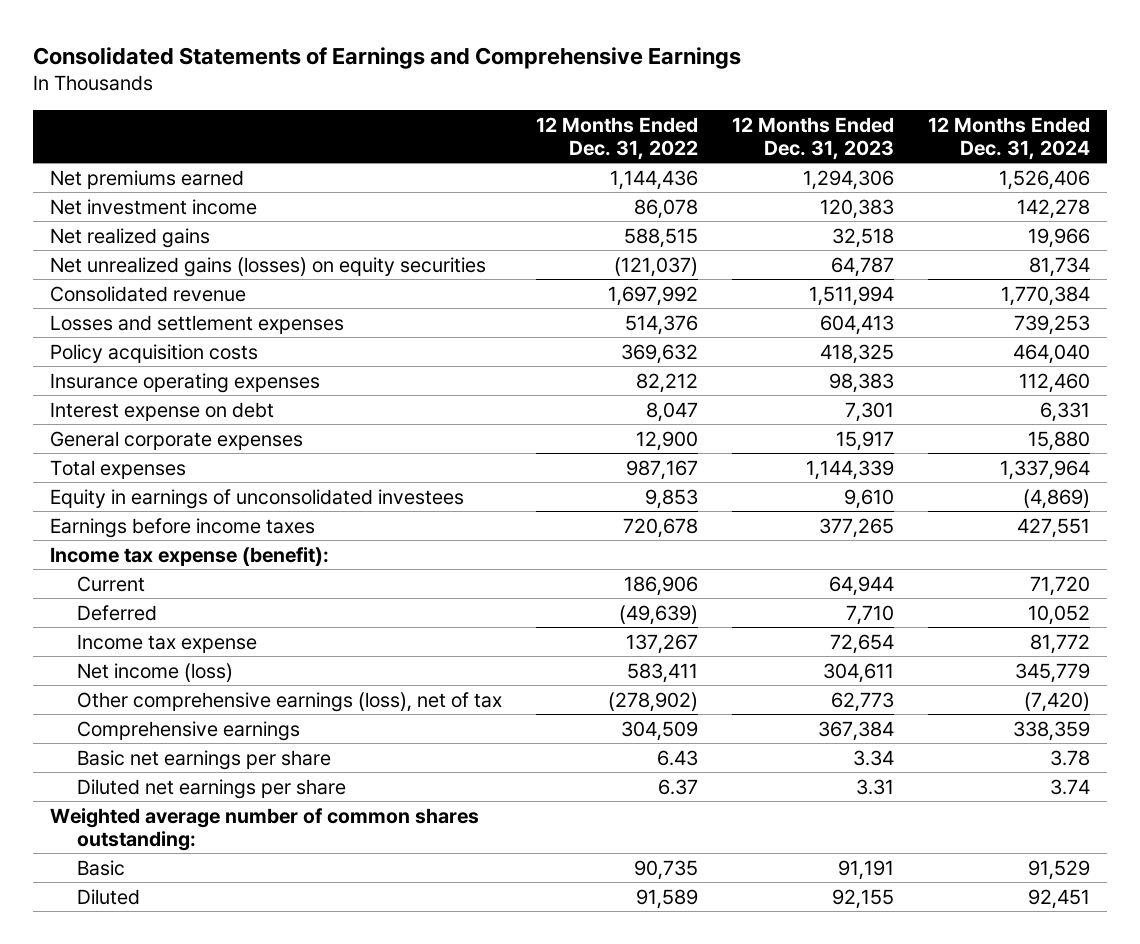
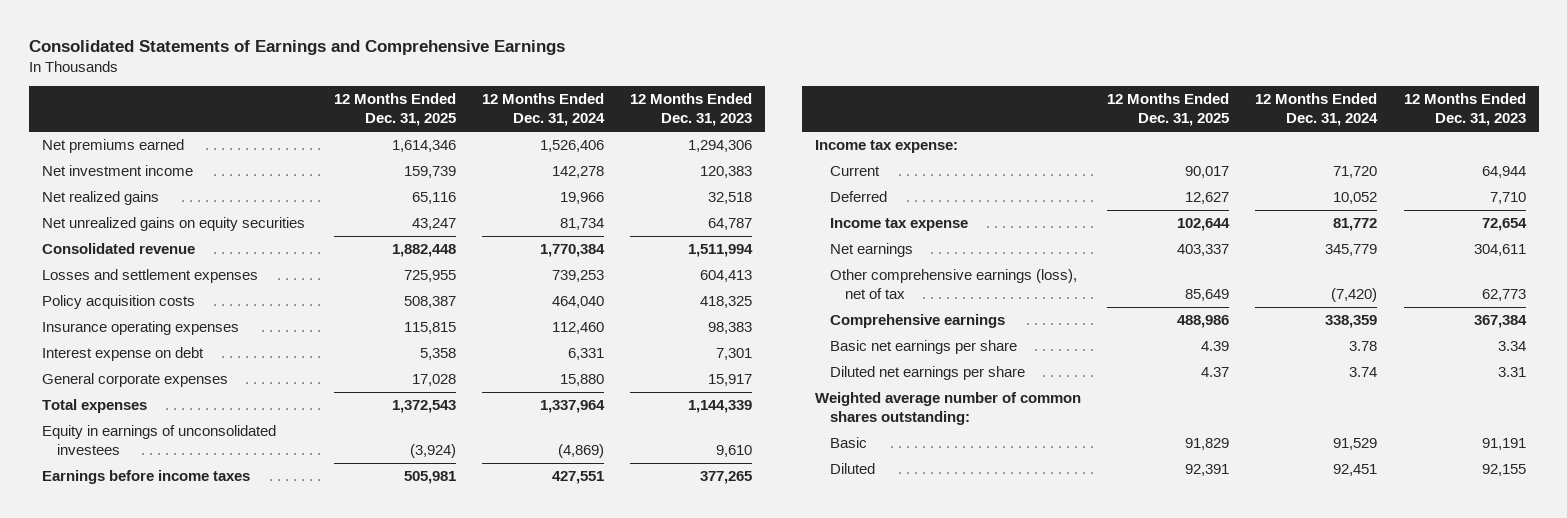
[536,116,699,160] 12 Months Ended Dec. 31, 2022 -> none
none -> [333,93,456,127] 12 Months Ended Dec. 31, 2025
[49,256,486,277] Net unrealized gains (losses) on equity securities -> [41,216,305,231] Net unrealized gains on equity securities
[49,546,329,566] Income tax expense (benefit): -> [815,139,959,153] Income tax expense:
[77,662,234,682] Net income (loss) -> [830,242,914,257] Net earnings

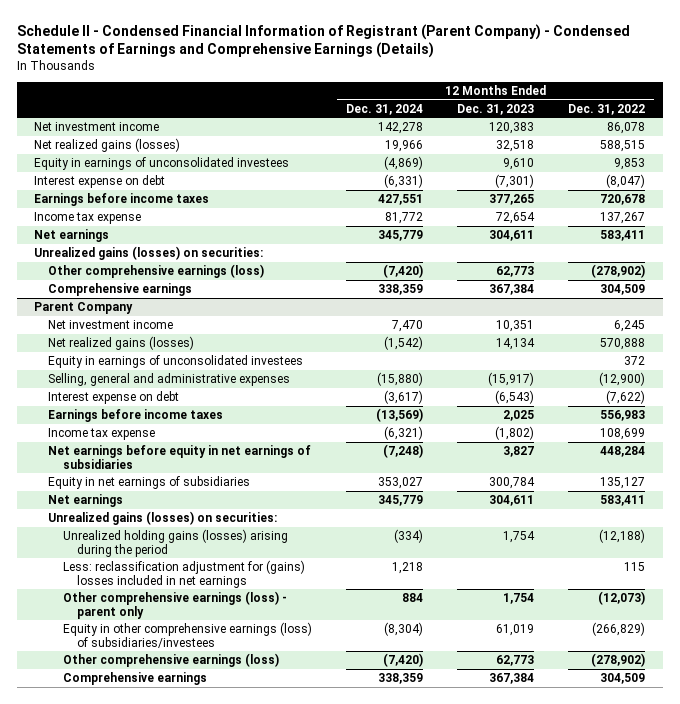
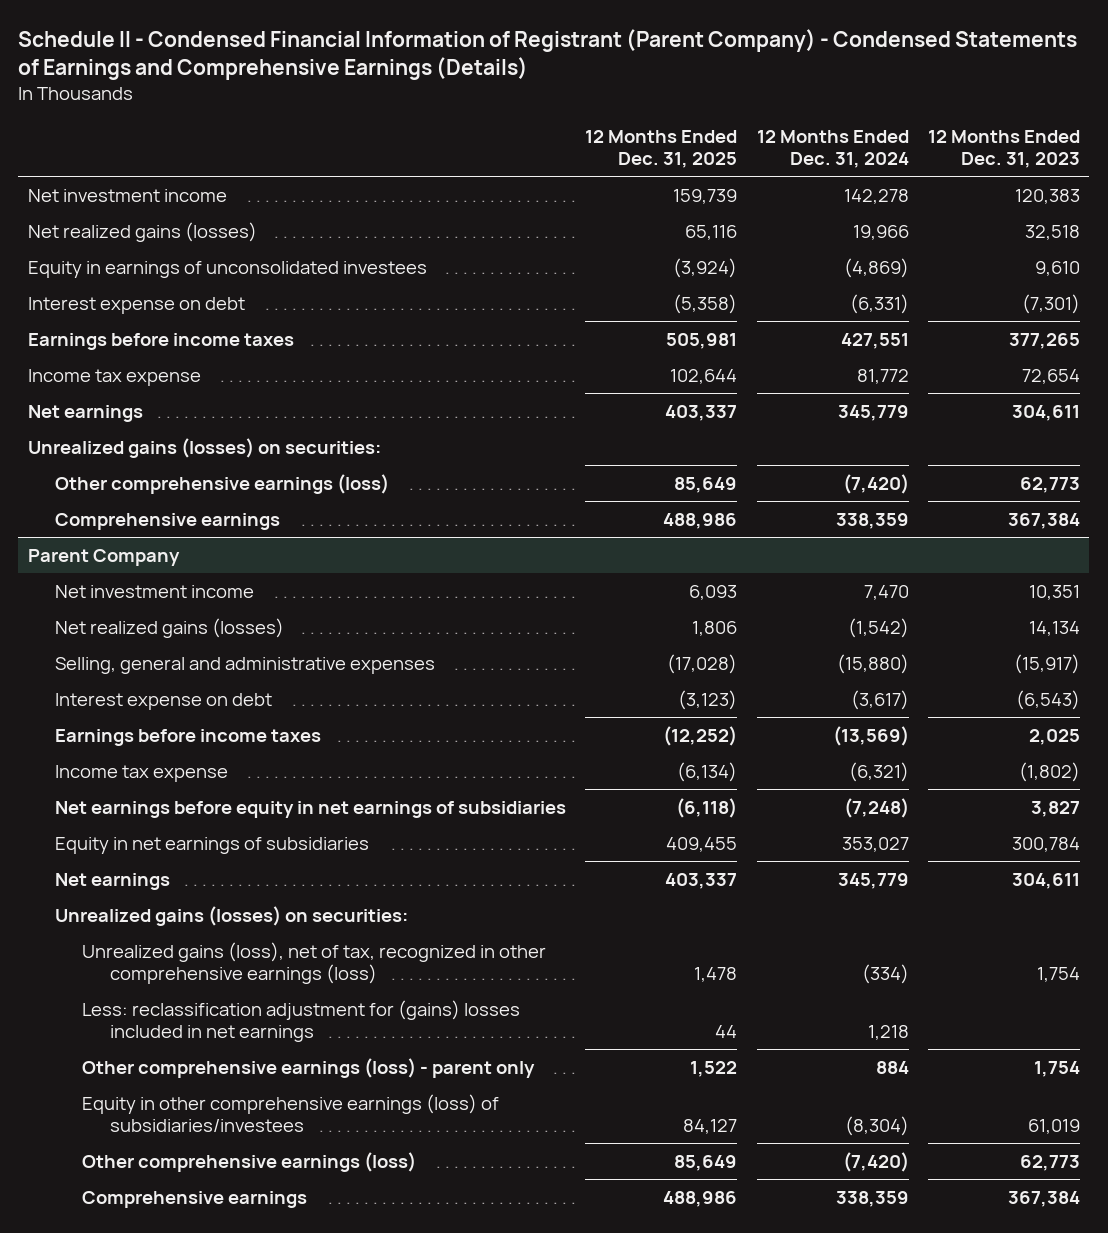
[568,103,646,115] Dec. 31, 2022 -> none
none -> [585,129,738,168] 12 Months Ended Dec. 31, 2025
[48,355,304,369] Equity in earnings of unconsolidated investees -> none
[62,529,288,557] Unrealized holding gains (losses) arising during the period -> [82,941,547,984] Unrealized gains (loss), net of tax, recognized in other comprehensive earnings (loss)

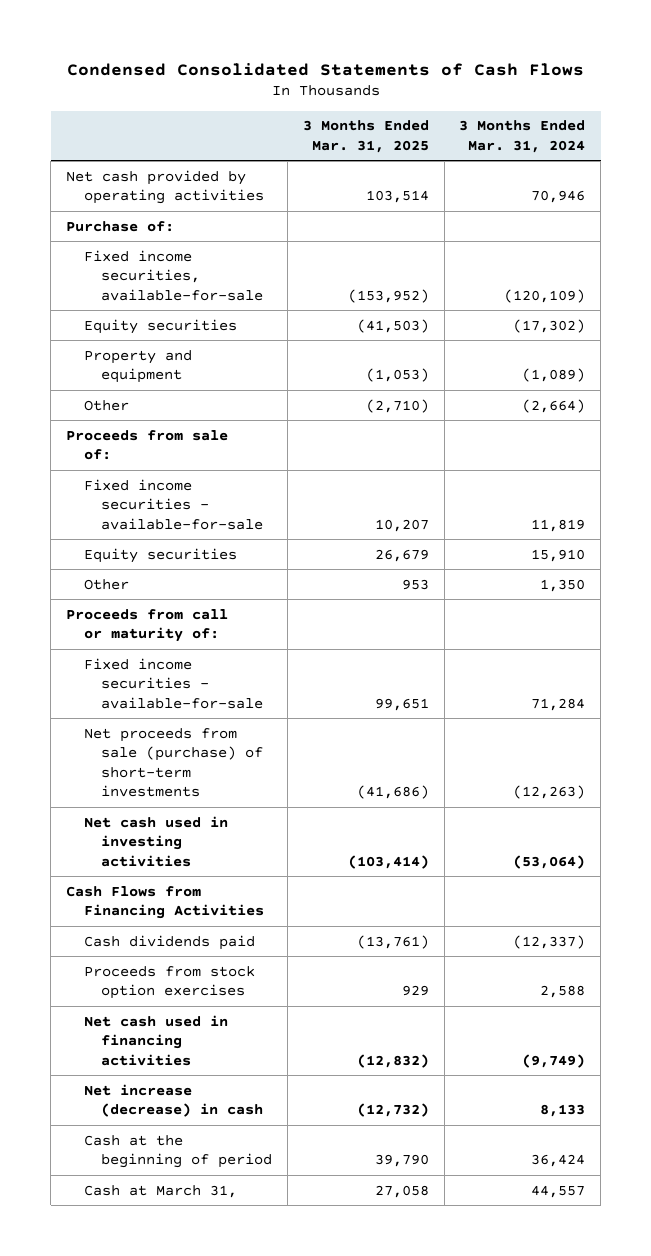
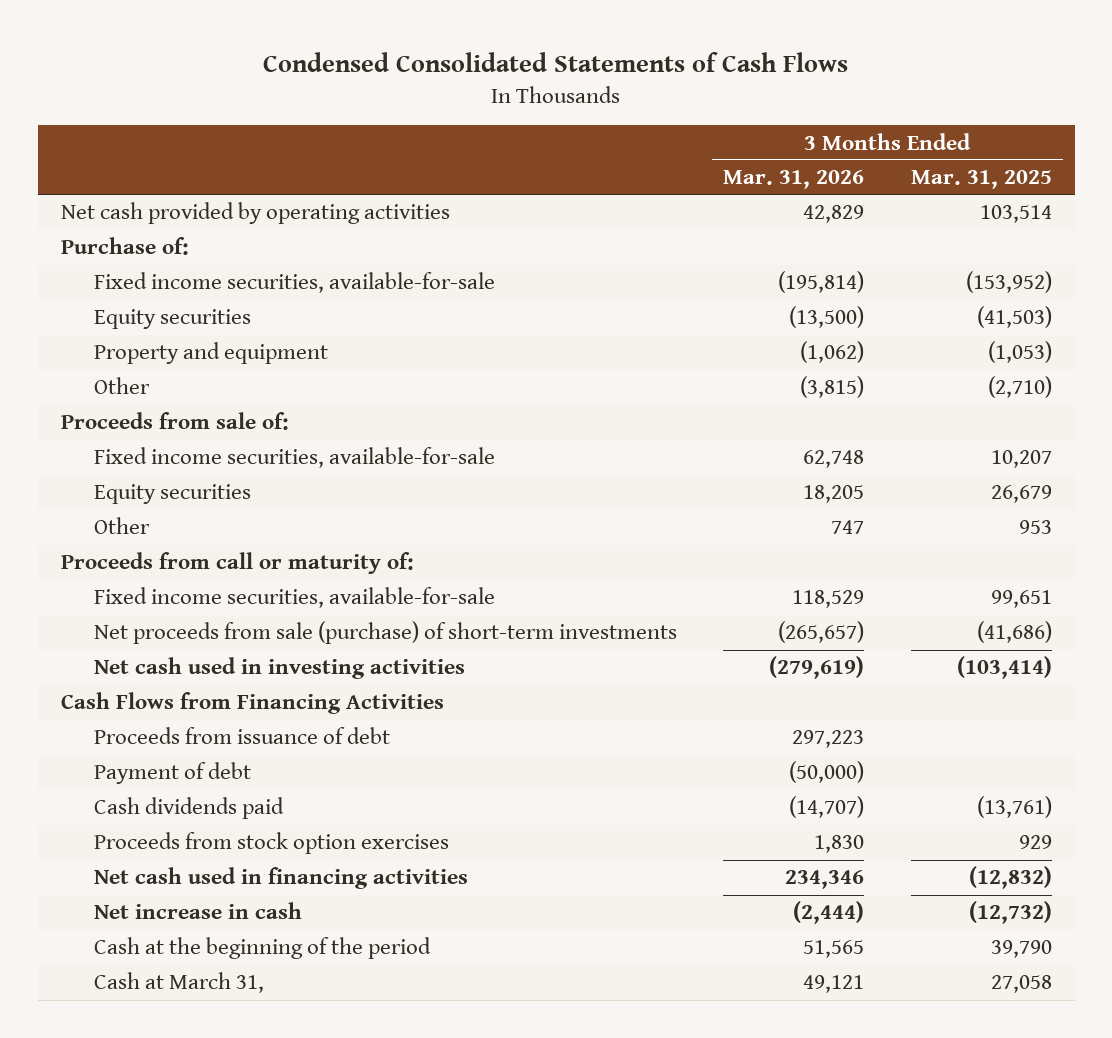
[459,120,586,153] 3 Months Ended Mar. 31, 2024 -> none
none -> [723,170,865,190] Mar. 31, 2026
[83,478,264,530] Fixed income securities - available-for-sale -> [93,447,495,469] Fixed income securities, available-for-sale
[83,657,264,709] Fixed income securities - available-for-sale -> [93,587,495,609] Fixed income securities, available-for-sale
none -> [93,727,390,745] Proceeds from issuance of debt
none -> [93,762,251,785] Payment of debt
[83,1083,264,1118] Net increase (decrease) in cash -> [93,902,302,920] Net increase in cash
[83,1134,273,1169] Cash at the beginning of period -> [93,937,431,960] Cash at the beginning of the period

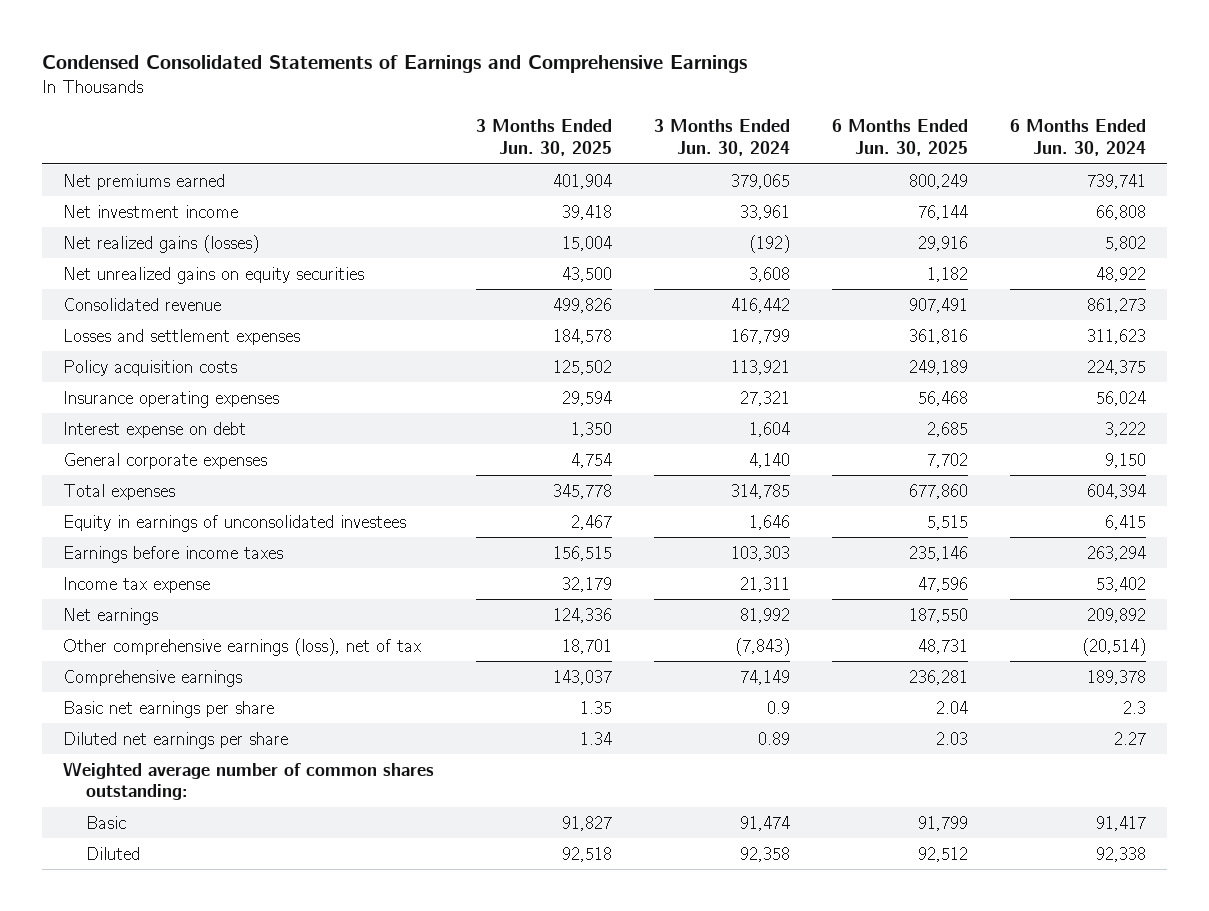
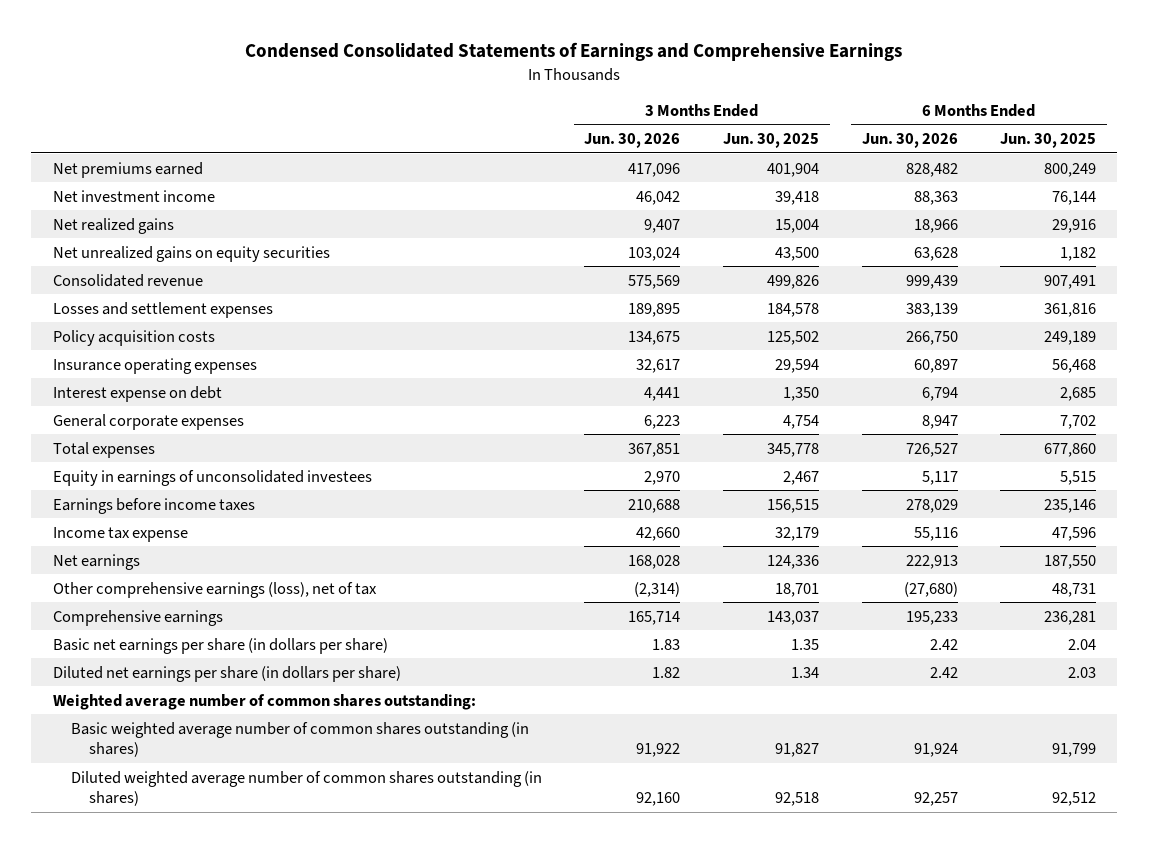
[653,119,790,157] 3 Months Ended Jun. 30, 2024 -> none
[1009,119,1146,157] 6 Months Ended Jun. 30, 2024 -> none
none -> [584,133,681,149] Jun. 30, 2026
none -> [861,133,958,149] Jun. 30, 2026
[62,234,259,253] Net realized gains (losses) -> [52,217,174,234] Net realized gains
[62,700,274,718] Basic net earnings per share -> [52,637,388,654] Basic net earnings per share (in dollars per share)
[62,731,288,749] Diluted net earnings per share -> [52,665,401,682] Diluted net earnings per share (in dollars per share)
[85,815,126,829] Basic -> [70,721,529,758] Basic weighted average number of common shares outstanding (in shares)
[85,846,140,860] Diluted -> [70,770,542,807] Diluted weighted average number of common shares outstanding (in shares)

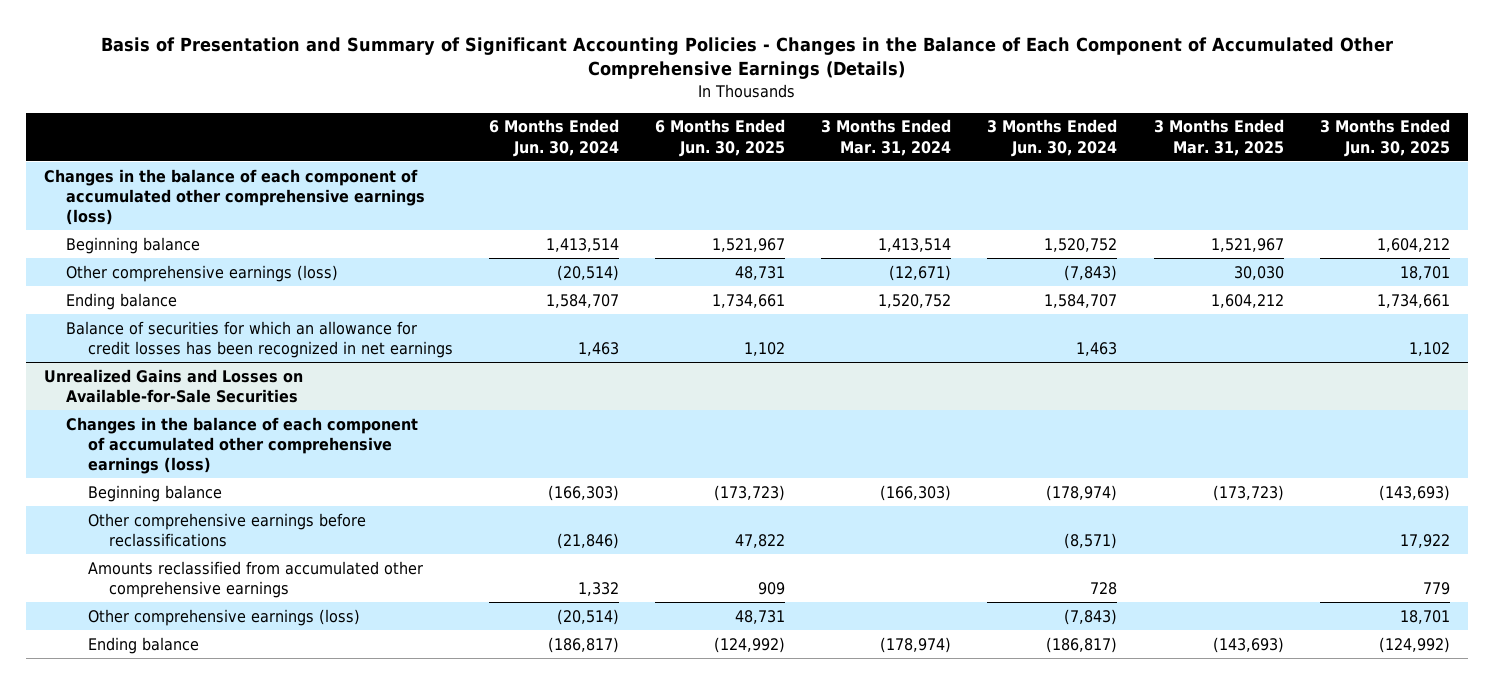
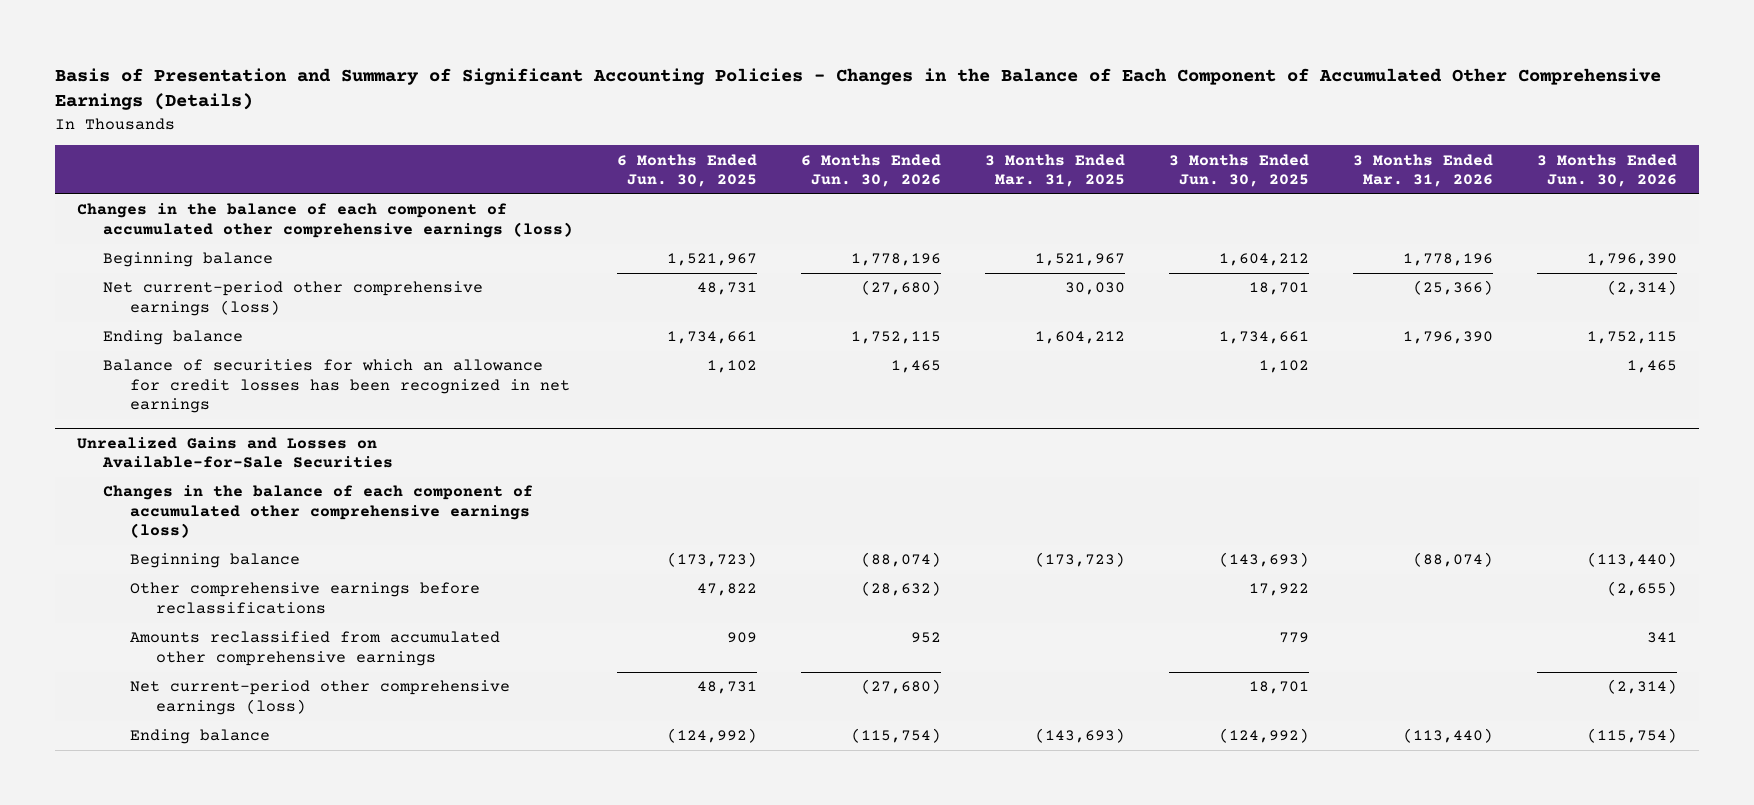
[488,119,619,157] 6 Months Ended Jun. 30, 2024 -> none
[821,119,952,156] 3 Months Ended Mar. 31, 2024 -> none
[987,119,1118,157] 3 Months Ended Jun. 30, 2024 -> none
none -> [801,153,942,188] 6 Months Ended Jun. 30, 2026
none -> [1353,153,1494,188] 3 Months Ended Mar. 31, 2026
none -> [1537,153,1678,188] 3 Months Ended Jun. 30, 2026
[66,264,339,282] Other comprehensive earnings (loss) -> [103,281,484,316] Net current-period other comprehensive earnings (loss)
[87,608,360,626] Other comprehensive earnings (loss) -> [129,680,510,715] Net current-period other comprehensive earnings (loss)

